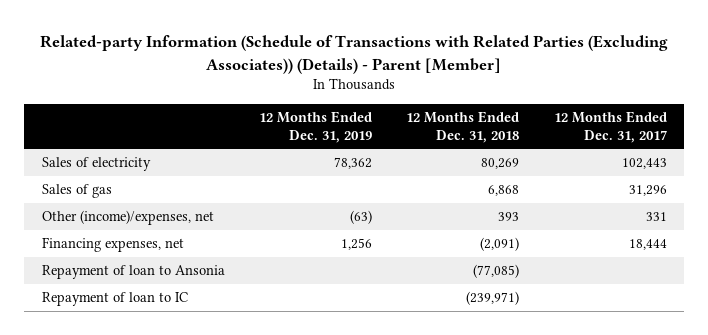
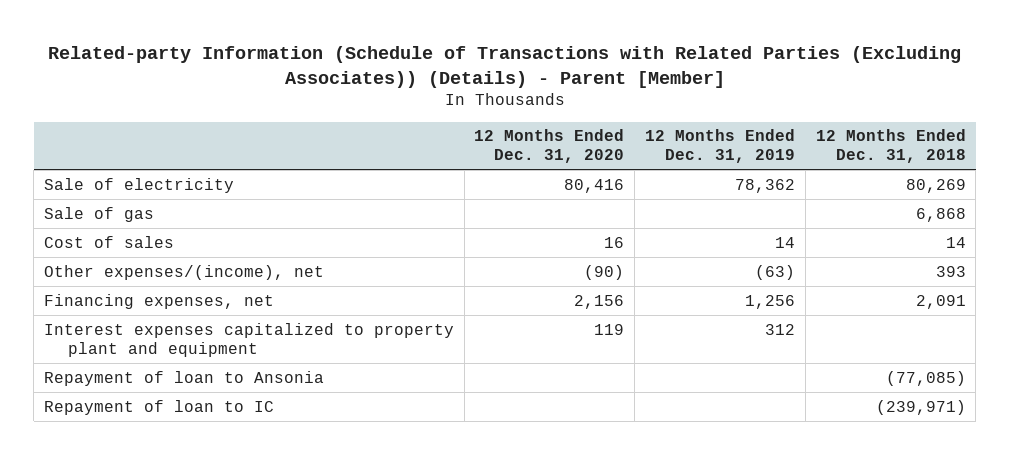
[553,110,667,143] 12 Months Ended Dec. 31, 2017 -> none
none -> [474,129,625,164] 12 Months Ended Dec. 31, 2020
[41,157,151,172] Sales of electricity -> [43,177,234,193] Sale of electricity
[41,184,112,199] Sales of gas -> [43,206,154,222] Sale of gas
none -> [43,235,174,248] Cost of sales
[41,210,214,226] Other (income)/expenses, net -> [43,264,324,280] Other expenses/(income), net
[480,237,520,252] (2,091) -> [915,294,966,309] 2,091
none -> [43,322,454,357] Interest expenses capitalized to property plant and equipment

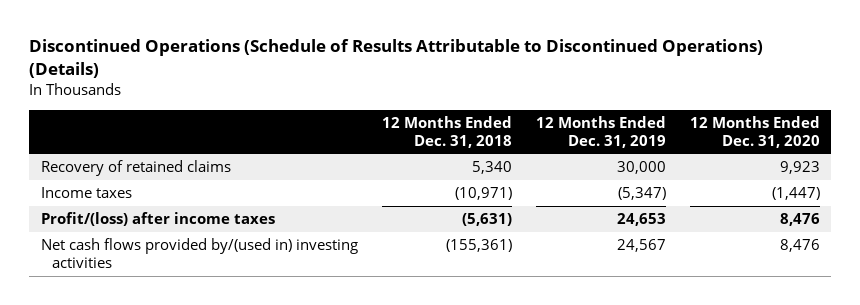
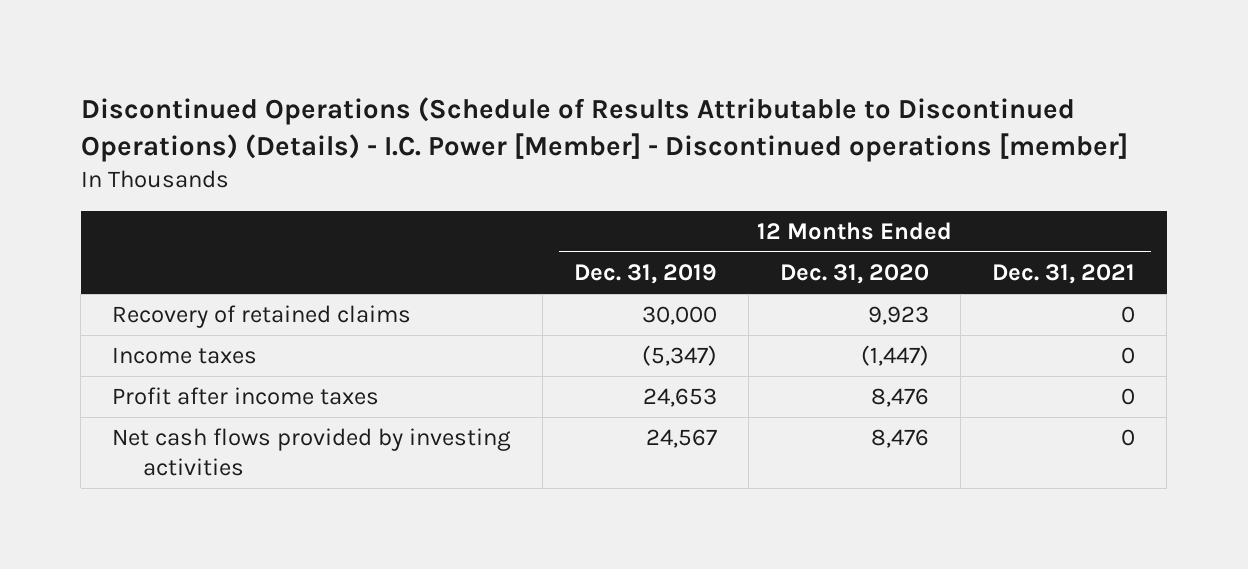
[29,39,764,79] Discontinued Operations (Schedule of Results Attributable to Discontinued Operations) (Details) -> [80,96,1128,162] Discontinued Operations (Schedule of Results Attributable to Discontinued Operations) (Details) - I.C. Power [Member] - Discontinued operations [member]
[381,116,512,148] 12 Months Ended Dec. 31, 2018 -> none
none -> [992,264,1136,285] Dec. 31, 2021
[40,212,275,227] Profit/(loss) after income taxes -> [112,387,380,406] Profit after income taxes
[40,238,358,268] Net cash flows provided by/(used in) investing activities -> [112,428,512,476] Net cash flows provided by investing activities

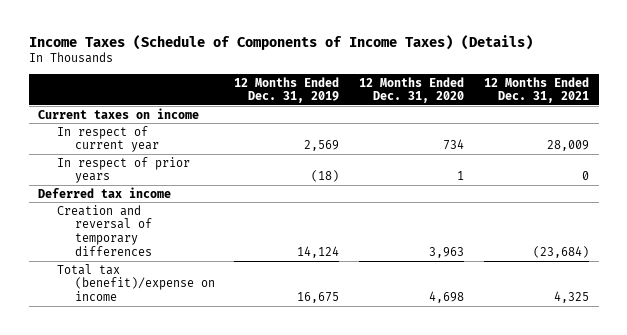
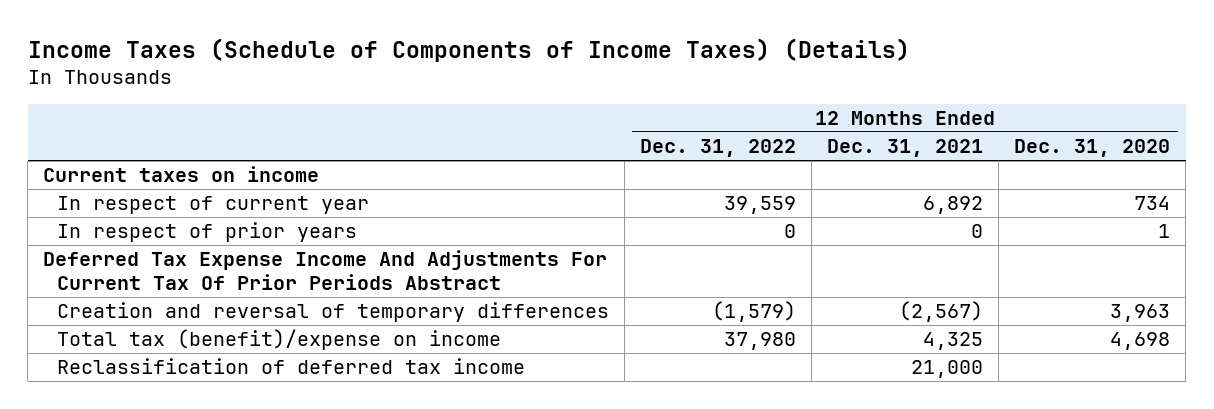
[234,76,340,104] 12 Months Ended Dec. 31, 2019 -> none
none -> [640,139,797,158] Dec. 31, 2022
[547,140,590,152] 28,009 -> [923,196,984,215] 6,892
[38,186,172,198] Deferred tax income -> [43,250,608,290] Deferred Tax Expense Income And Adjustments For Current Tax Of Prior Periods Abstract
[533,246,590,259] (23,684) -> [899,301,984,323] (2,567)
none -> [56,358,525,375] Reclassification of deferred tax income

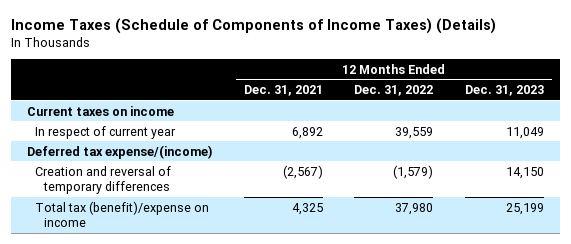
[1014,139,1171,158] Dec. 31, 2020 -> none
none -> [464,84,544,96] Dec. 31, 2023
[56,222,357,243] In respect of prior years -> none
[43,250,608,290] Deferred Tax Expense Income And Adjustments For Current Tax Of Prior Periods Abstract -> [26,144,213,159] Deferred tax expense/(income)
[56,358,525,375] Reclassification of deferred tax income -> none

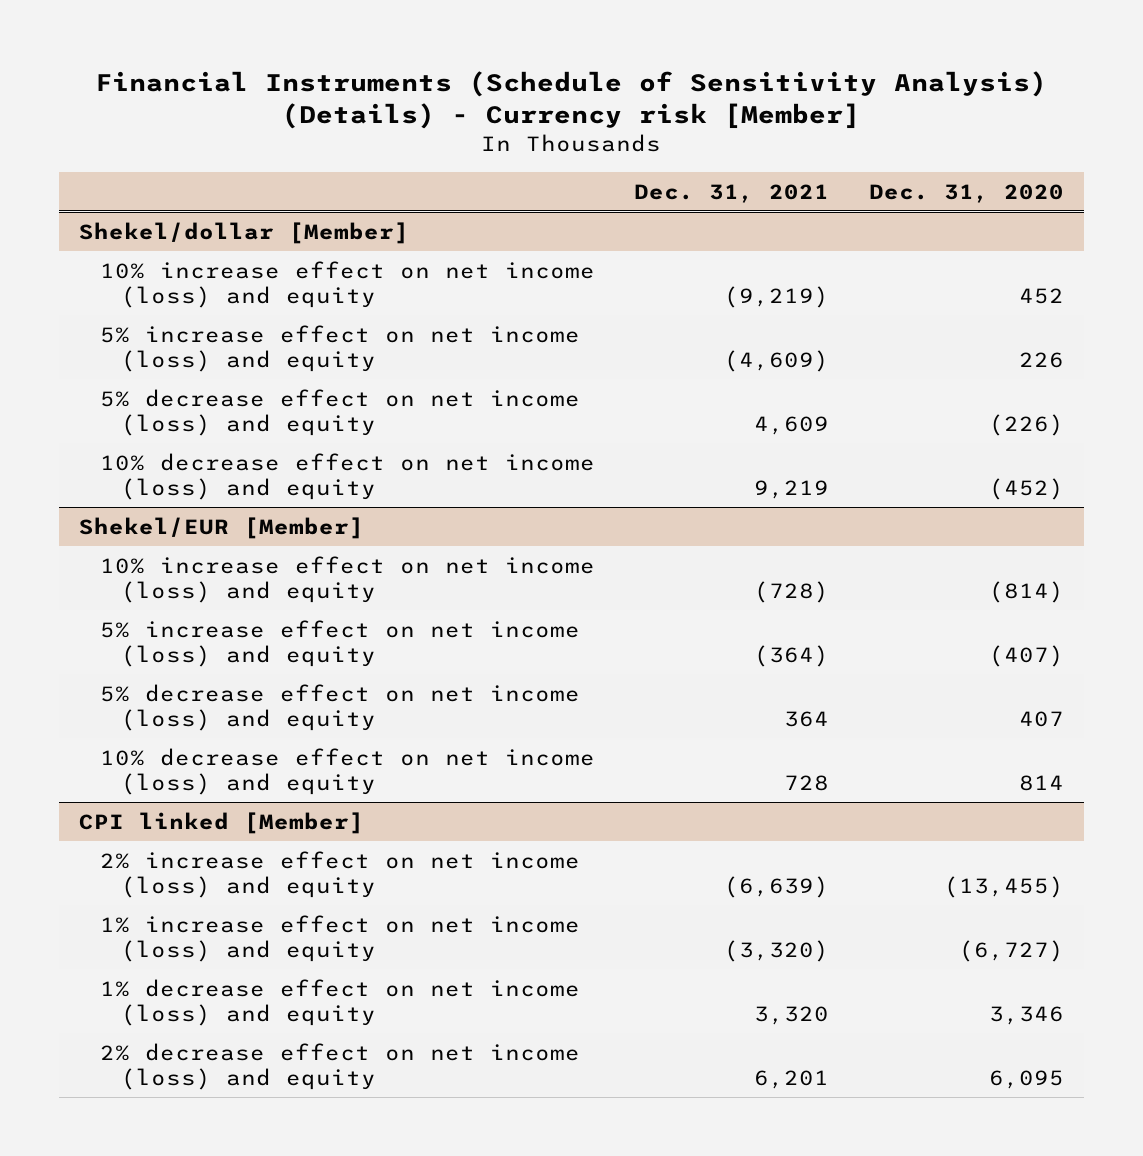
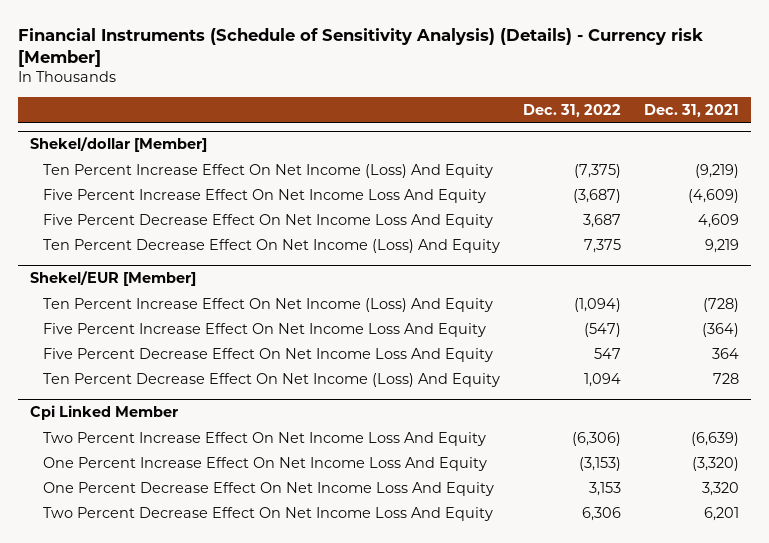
[868,183,1064,203] Dec. 31, 2020 -> none
none -> [523,103,622,117] Dec. 31, 2022
[99,260,595,308] 10% increase effect on net income (loss) and equity -> [43,163,494,178] Ten Percent Increase Effect On Net Income (Loss) And Equity
[99,324,580,372] 5% increase effect on net income (loss) and equity -> [43,188,487,203] Five Percent Increase Effect On Net Income Loss And Equity
[99,388,580,436] 5% decrease effect on net income (loss) and equity -> [43,213,494,228] Five Percent Decrease Effect On Net Income Loss And Equity
[99,452,595,500] 10% decrease effect on net income (loss) and equity -> [43,238,501,253] Ten Percent Decrease Effect On Net Income (Loss) And Equity
[99,555,595,603] 10% increase effect on net income (loss) and equity -> [43,297,494,312] Ten Percent Increase Effect On Net Income (Loss) And Equity
[99,619,580,667] 5% increase effect on net income (loss) and equity -> [43,322,487,337] Five Percent Increase Effect On Net Income Loss And Equity
[99,683,580,731] 5% decrease effect on net income (loss) and equity -> [43,347,494,362] Five Percent Decrease Effect On Net Income Loss And Equity
[99,747,595,795] 10% decrease effect on net income (loss) and equity -> [43,372,501,387] Ten Percent Decrease Effect On Net Income (Loss) And Equity
[78,811,364,834] CPI linked [Member] -> [30,405,179,421] Cpi Linked Member
[99,850,580,898] 2% increase effect on net income (loss) and equity -> [43,431,487,446] Two Percent Increase Effect On Net Income Loss And Equity
[99,914,580,962] 1% increase effect on net income (loss) and equity -> [43,456,488,471] One Percent Increase Effect On Net Income Loss And Equity
[99,978,580,1026] 1% decrease effect on net income (loss) and equity -> [43,481,495,496] One Percent Decrease Effect On Net Income Loss And Equity
[99,1042,580,1090] 2% decrease effect on net income (loss) and equity -> [43,506,494,521] Two Percent Decrease Effect On Net Income Loss And Equity

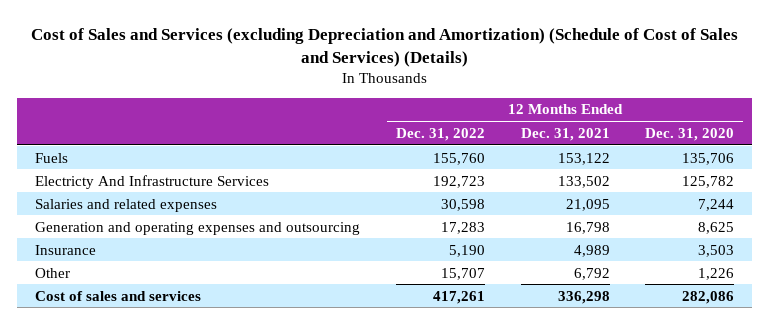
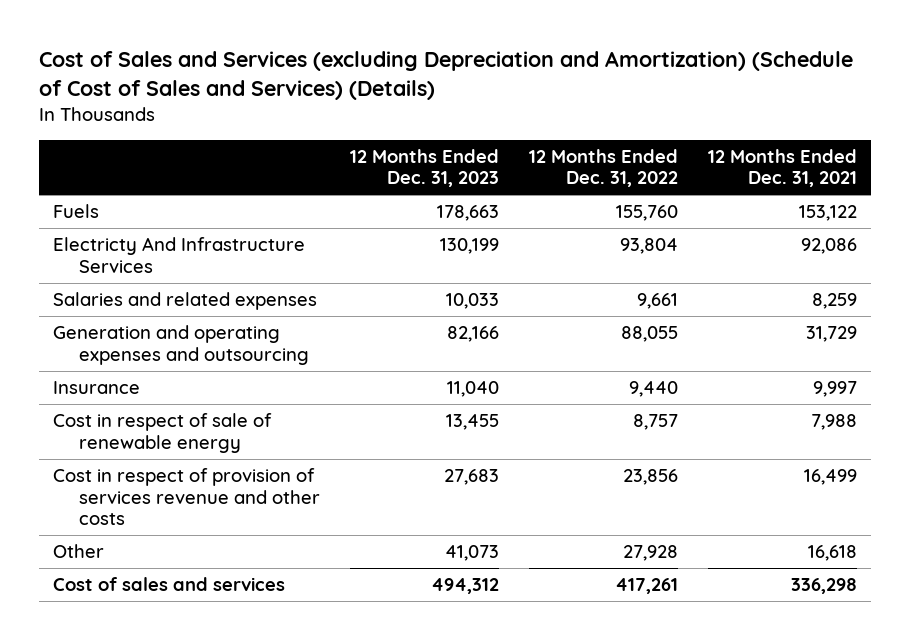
[645,127,735,141] Dec. 31, 2020 -> none
none -> [350,148,500,188] 12 Months Ended Dec. 31, 2023
[432,175,485,188] 192,723 -> [619,238,678,255] 93,804
[557,175,610,188] 133,502 -> [800,238,857,255] 92,086
[440,198,485,211] 30,598 -> [636,293,678,310] 9,661
[565,198,610,211] 21,095 -> [811,293,857,310] 8,259
[440,221,485,234] 17,283 -> [620,326,678,343] 88,055
[565,221,610,234] 16,798 -> [805,326,857,343] 31,729
[448,244,485,257] 5,190 -> [628,381,678,398] 9,440
[573,244,610,257] 4,989 -> [812,381,857,398] 9,997
none -> [53,413,273,453] Cost in respect of sale of renewable energy
none -> [53,468,321,526] Cost in respect of provision of services revenue and other costs
[440,267,485,280] 15,707 -> [622,545,678,562] 27,928
[573,267,610,280] 6,792 -> [807,545,857,562] 16,618

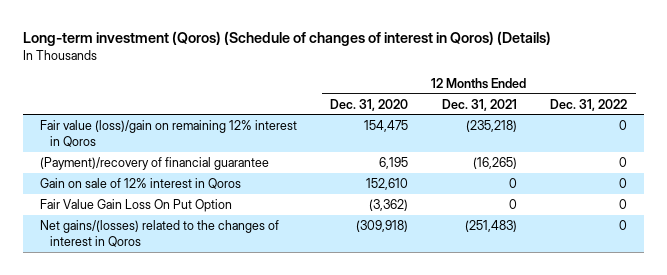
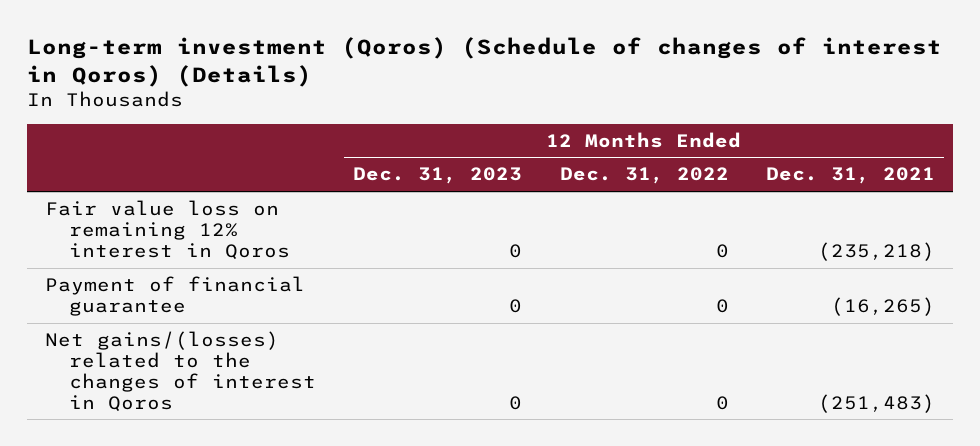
[330,98,409,111] Dec. 31, 2020 -> none
none -> [353,167,523,185] Dec. 31, 2023
[39,178,241,190] Gain on sale of 12% interest in Qoros -> none
[39,199,232,213] Fair Value Gain Loss On Put Option -> none
[39,120,297,148] Fair value (loss)/gain on remaining 12% interest in Qoros -> [45,200,291,260] Fair value loss on remaining 12% interest in Qoros
[39,157,269,171] (Payment)/recovery of financial guarantee -> [45,276,306,317] Payment of financial guarantee

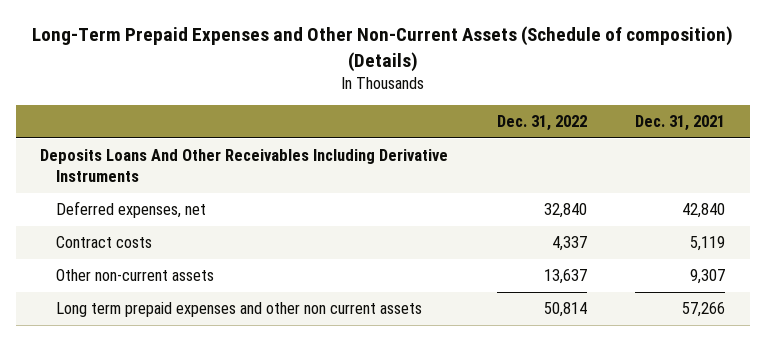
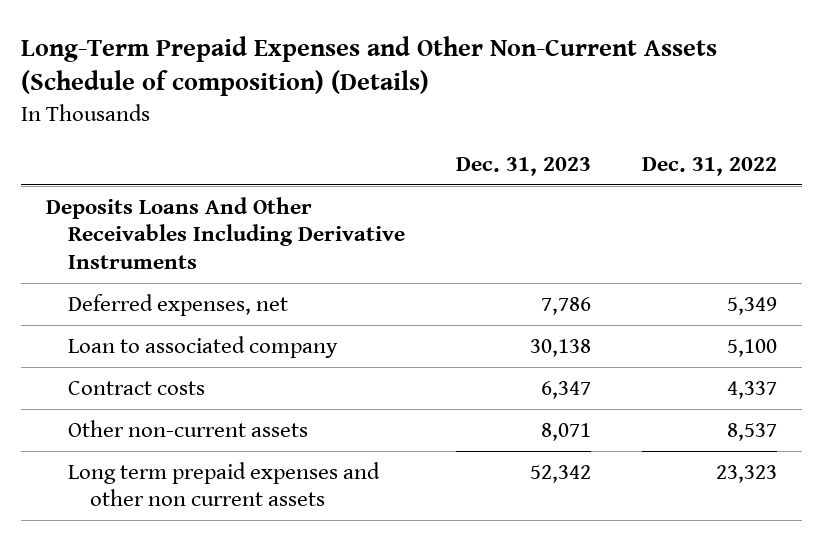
[635,115,726,132] Dec. 31, 2021 -> none
none -> [456,156,592,176] Dec. 31, 2023
[543,203,587,219] 32,840 -> [726,296,777,315] 5,349
none -> [68,335,339,358] Loan to associated company
[543,269,587,285] 13,637 -> [726,422,777,441] 8,537
[543,302,587,318] 50,814 -> [715,464,777,483] 23,323

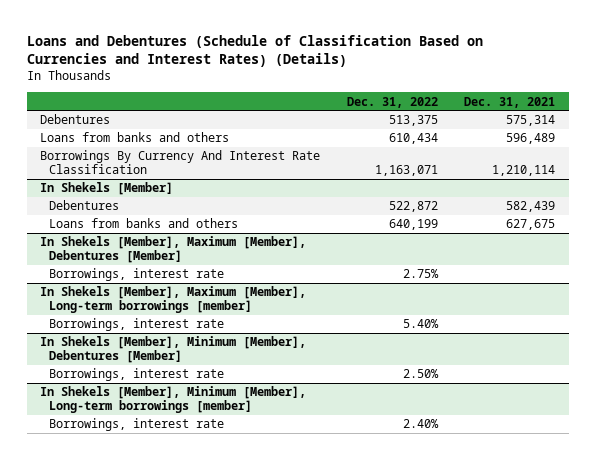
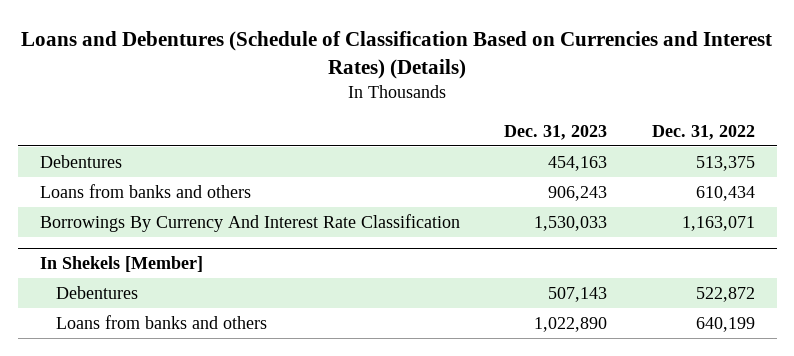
[464,96,556,108] Dec. 31, 2021 -> none
none -> [504,124,608,140] Dec. 31, 2023
[40,236,307,264] In Shekels [Member], Maximum [Member], Debentures [Member] -> none
[48,268,224,282] Borrowings, interest rate -> none
[40,286,307,314] In Shekels [Member], Maximum [Member], Long-term borrowings [member] -> none
[48,318,224,332] Borrowings, interest rate -> none
[40,336,307,364] In Shekels [Member], Minimum [Member], Debentures [Member] -> none
[48,368,224,382] Borrowings, interest rate -> none
[40,386,307,414] In Shekels [Member], Minimum [Member], Long-term borrowings [member] -> none
[48,418,224,432] Borrowings, interest rate -> none

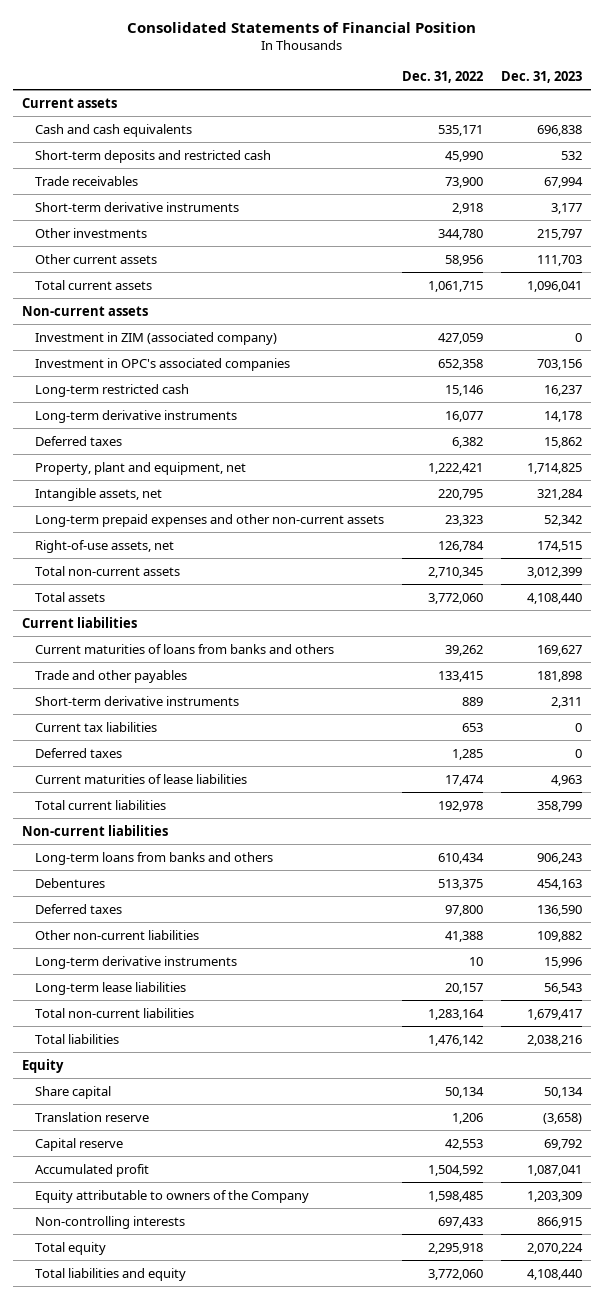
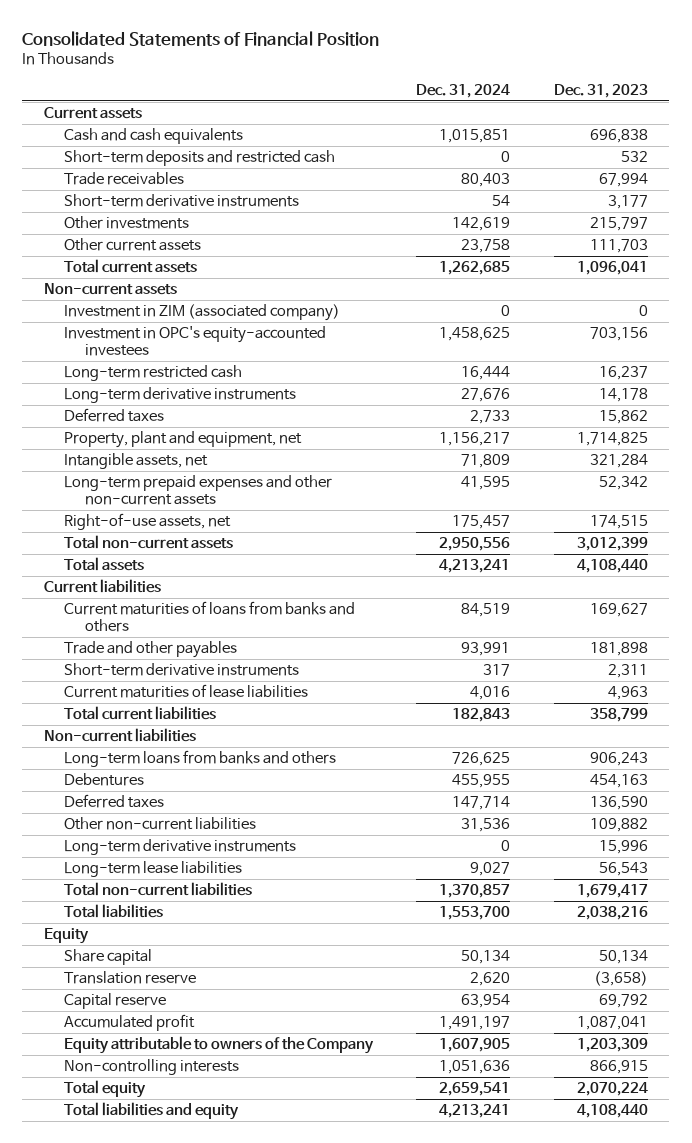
[402,71,484,84] Dec. 31, 2022 -> none
none -> [416,83,511,98] Dec. 31, 2024
[35,357,291,371] Investment in OPC's associated companies -> [64,326,327,356] Investment in OPC's equity-accounted investees
[35,721,158,732] Current tax liabilities -> none
[35,747,123,758] Deferred taxes -> none

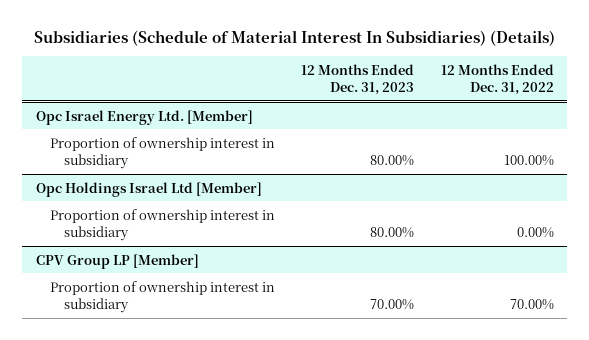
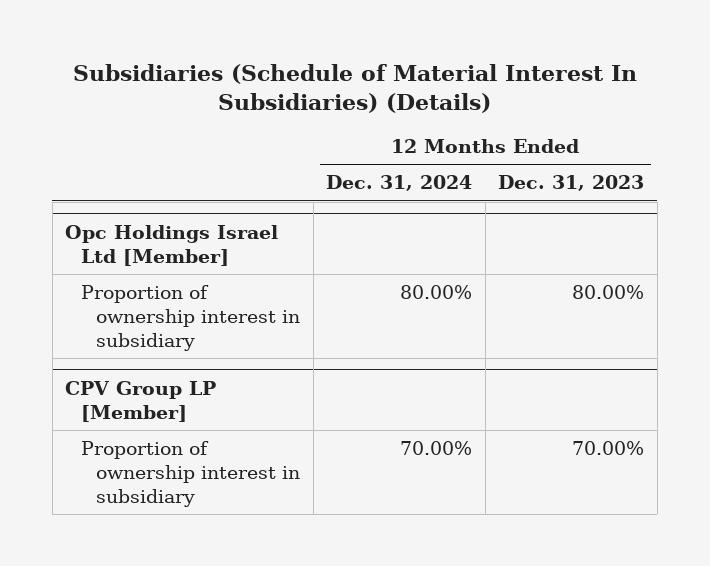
[440,63,554,95] 12 Months Ended Dec. 31, 2022 -> none
none -> [326,175,473,192] Dec. 31, 2024
[35,109,253,125] Opc Israel Energy Ltd. [Member] -> none
[49,136,275,169] Proportion of ownership interest in subsidiary -> none

